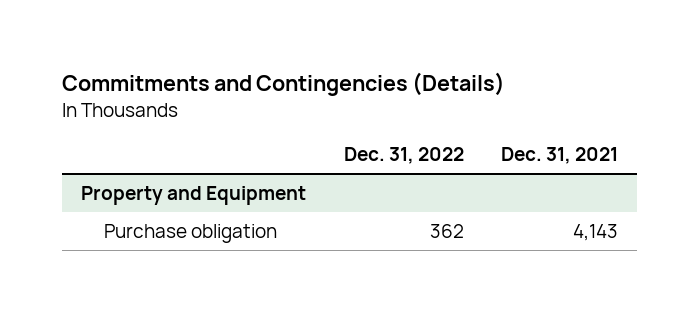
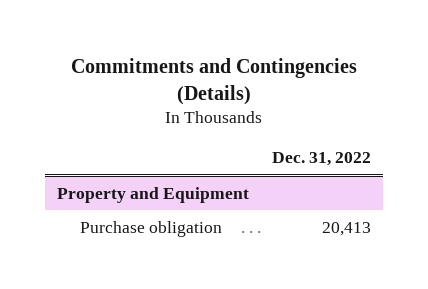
[501,147,619,165] Dec. 31, 2021 -> none
[429,223,464,238] 362 -> [322,221,372,236] 20,413

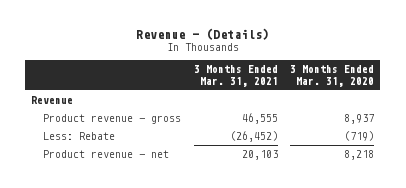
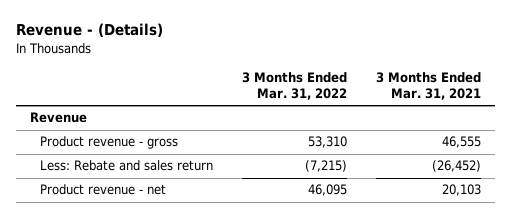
[290,65,375,87] 3 Months Ended Mar. 31, 2020 -> none
none -> [241,72,347,101] 3 Months Ended Mar. 31, 2022
[43,132,116,141] Less: Rebate -> [40,160,214,172] Less: Rebate and sales return

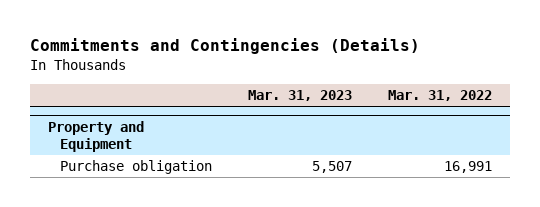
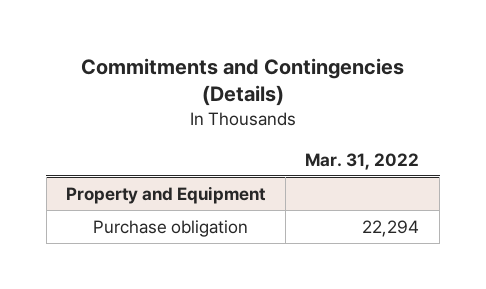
[247,90,352,102] Mar. 31, 2023 -> none
[444,161,493,174] 16,991 -> [362,219,420,237] 22,294

